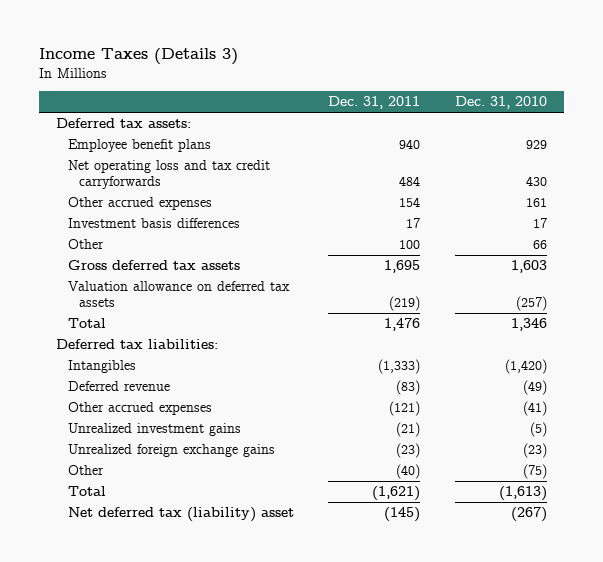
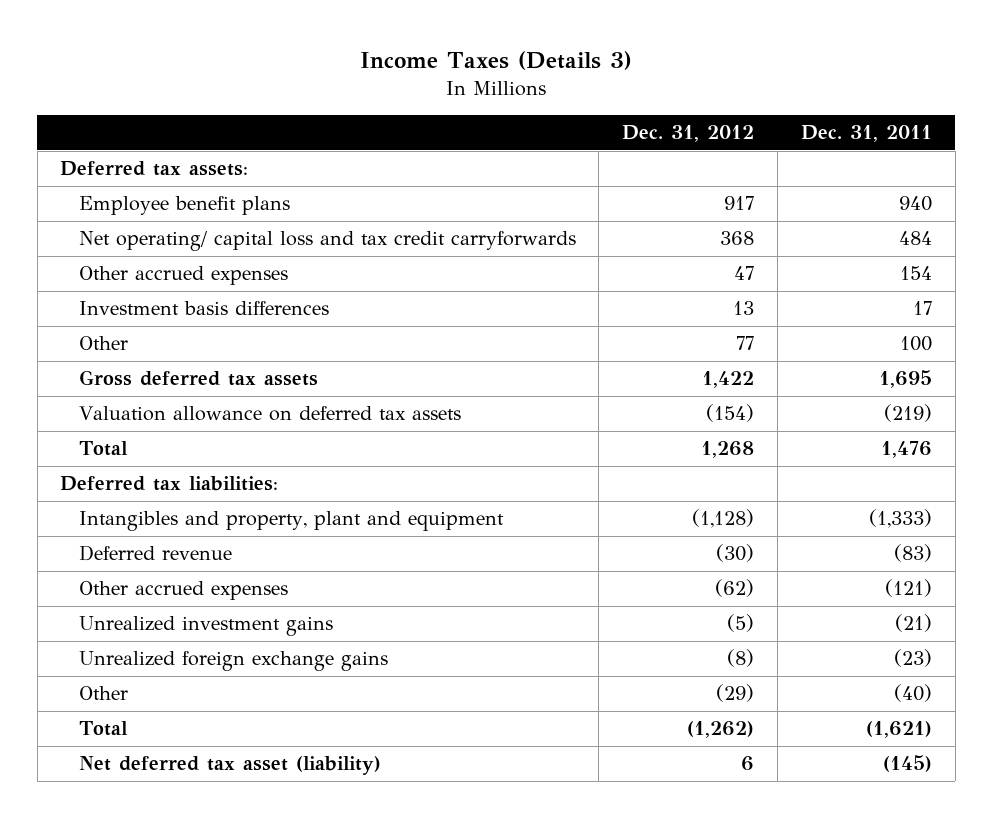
[454,96,547,110] Dec. 31, 2010 -> none
none -> [622,125,755,143] Dec. 31, 2012
[67,160,270,190] Net operating loss and tax credit carryforwards -> [78,231,576,252] Net operating/ capital loss and tax credit carryforwards
[67,360,136,374] Intangibles -> [78,511,504,532] Intangibles and property, plant and equipment
[67,507,294,523] Net deferred tax (liability) asset -> [78,756,381,776] Net deferred tax asset (liability)

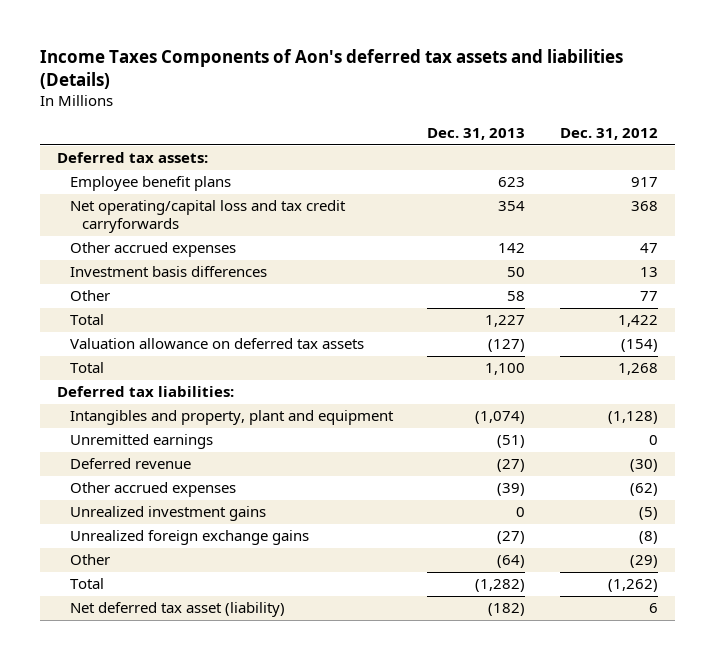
[360,50,633,70] Income Taxes (Details 3) -> [39,48,623,89] Income Taxes Components of Aon's deferred tax assets and liabilities (Details)
[800,125,932,143] Dec. 31, 2011 -> none
none -> [427,127,526,140] Dec. 31, 2013
[78,231,576,252] Net operating/ capital loss and tax credit carryforwards -> [69,200,346,233] Net operating/capital loss and tax credit carryforwards
[78,370,318,387] Gross deferred tax assets -> [69,314,104,326] Total
none -> [69,434,213,450] Unremitted earnings

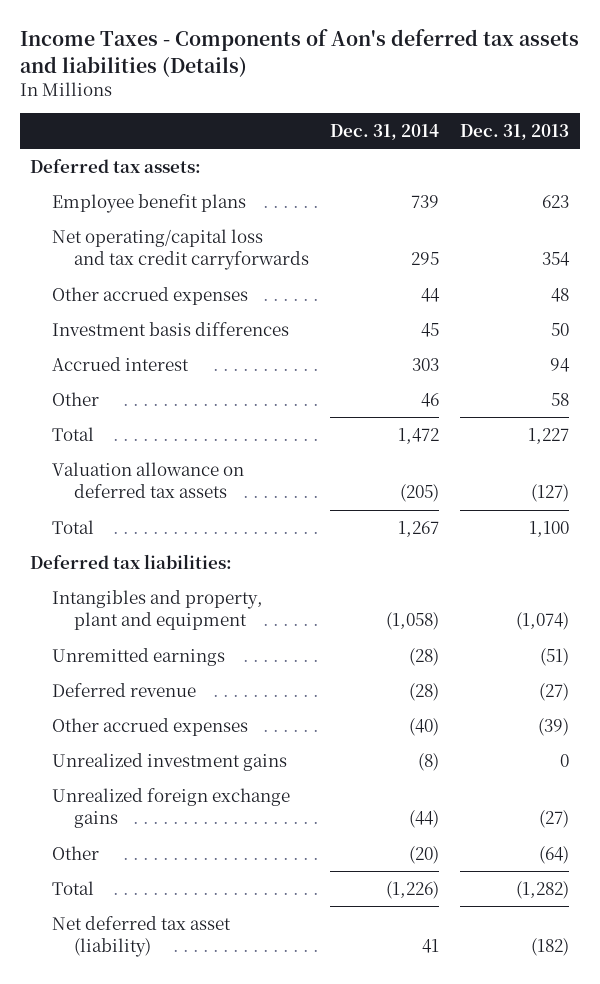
[39,48,623,89] Income Taxes Components of Aon's deferred tax assets and liabilities (Details) -> [19,29,579,77] Income Taxes - Components of Aon's deferred tax assets and liabilities (Details)
[560,127,659,140] Dec. 31, 2012 -> none
none -> [329,123,439,140] Dec. 31, 2014
[498,243,526,254] 142 -> [551,287,570,302] 48
none -> [52,356,190,371] Accrued interest

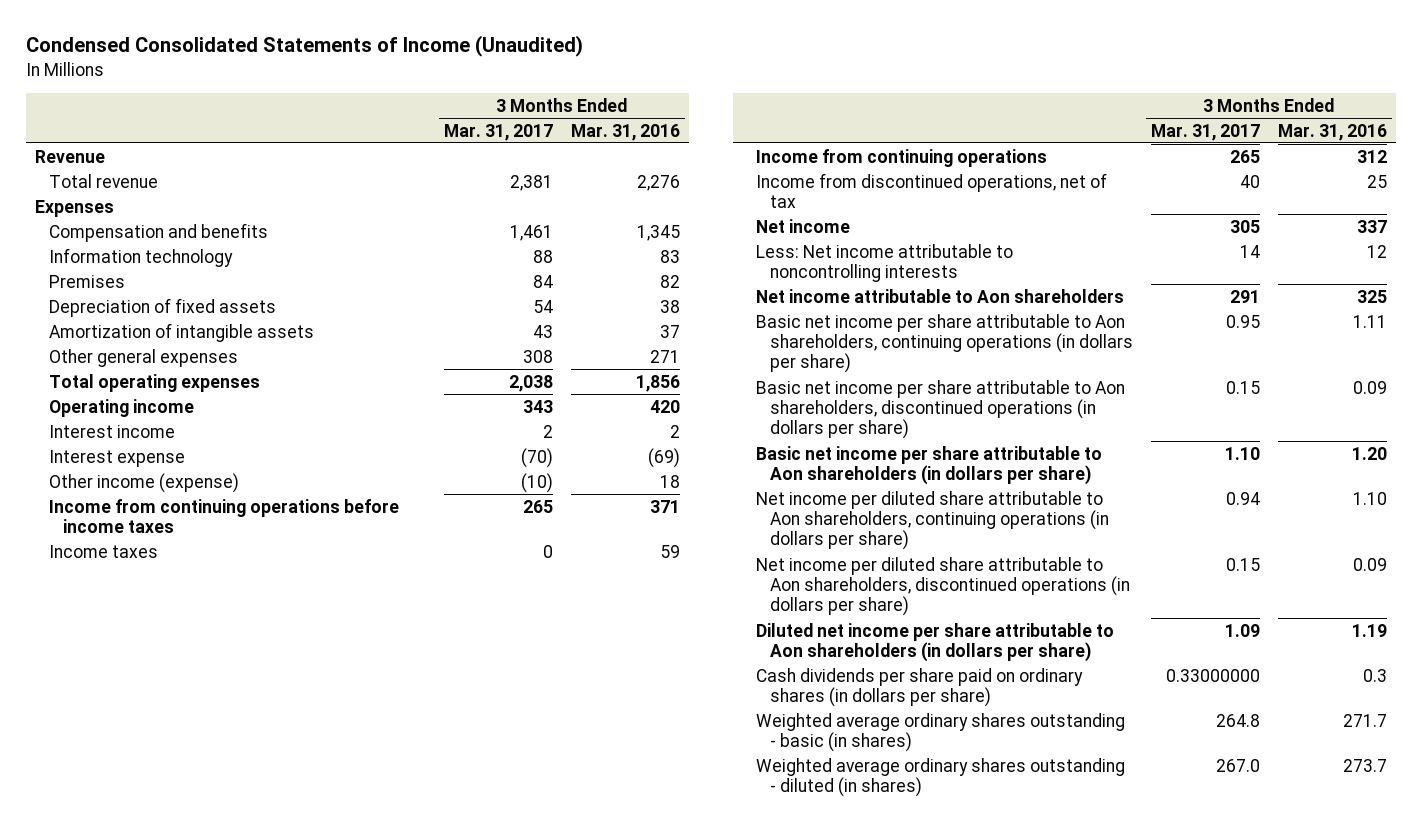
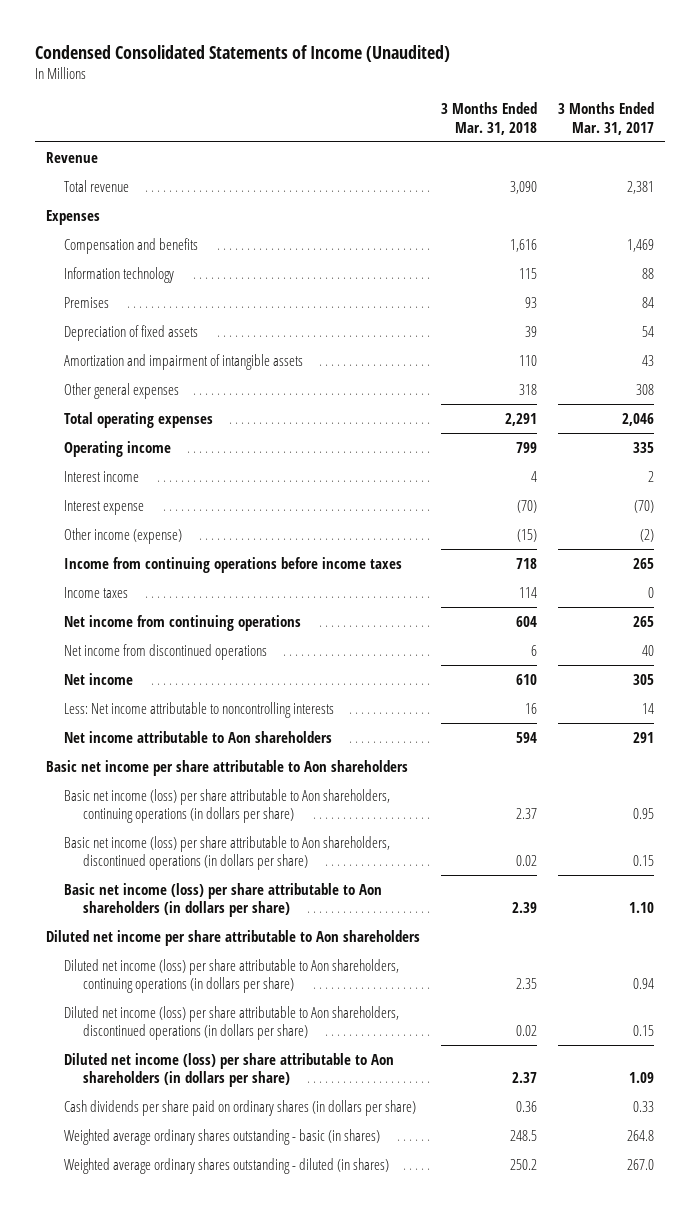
[571,123,681,141] Mar. 31, 2016 -> none
none -> [440,101,537,135] 3 Months Ended Mar. 31, 2018
[509,224,553,241] 1,461 -> [626,238,654,252] 1,469
[48,322,314,342] Amortization of intangible assets -> [64,353,304,370] Amortization and impairment of intangible assets
[508,374,553,392] 2,038 -> [621,412,654,426] 2,046
[522,399,553,413] 343 -> [632,441,654,453] 335
[520,472,553,493] (10) -> [639,528,654,542] (2)
[755,148,1047,167] Income from continuing operations -> [64,614,302,631] Net income from continuing operations
[755,172,1107,208] Income from discontinued operations, net of tax -> [64,643,268,660] Net income from discontinued operations
none -> [45,759,408,776] Basic net income per share attributable to Aon shareholders
[755,313,1133,374] Basic net income per share attributable to Aon shareholders, continuing operations (in dollars per share) -> [64,788,391,824] Basic net income (loss) per share attributable to Aon shareholders, continuing operations (in dollars per share)
[755,379,1125,440] Basic net income per share attributable to Aon shareholders, discontinued operations (in dollars per share) -> [64,835,391,871] Basic net income (loss) per share attributable to Aon shareholders, discontinued operations (in dollars per share)
[755,445,1102,485] Basic net income per share attributable to Aon shareholders (in dollars per share) -> [64,882,383,918] Basic net income (loss) per share attributable to Aon shareholders (in dollars per share)
none -> [45,929,420,946] Diluted net income per share attributable to Aon shareholders
[755,490,1109,551] Net income per diluted share attributable to Aon shareholders, continuing operations (in dollars per share) -> [64,958,400,994] Diluted net income (loss) per share attributable to Aon shareholders, continuing operations (in dollars per share)
[755,556,1130,617] Net income per diluted share attributable to Aon shareholders, discontinued operations (in dollars per share) -> [64,1005,400,1041] Diluted net income (loss) per share attributable to Aon shareholders, discontinued operations (in dollars per share)
[755,622,1114,662] Diluted net income per share attributable to Aon shareholders (in dollars per share) -> [64,1052,395,1088] Diluted net income (loss) per share attributable to Aon shareholders (in dollars per share)
[1165,668,1260,682] 0.33000000 -> [632,1100,654,1112] 0.33

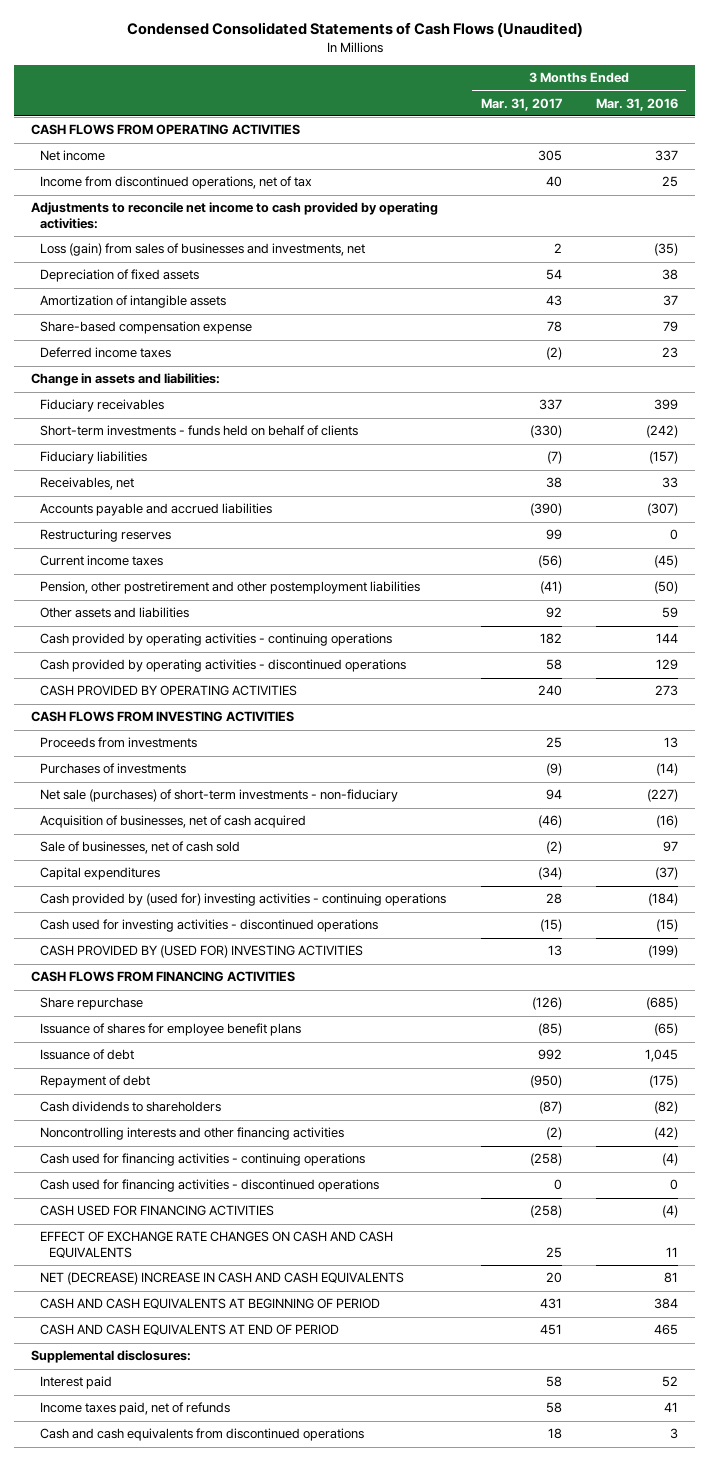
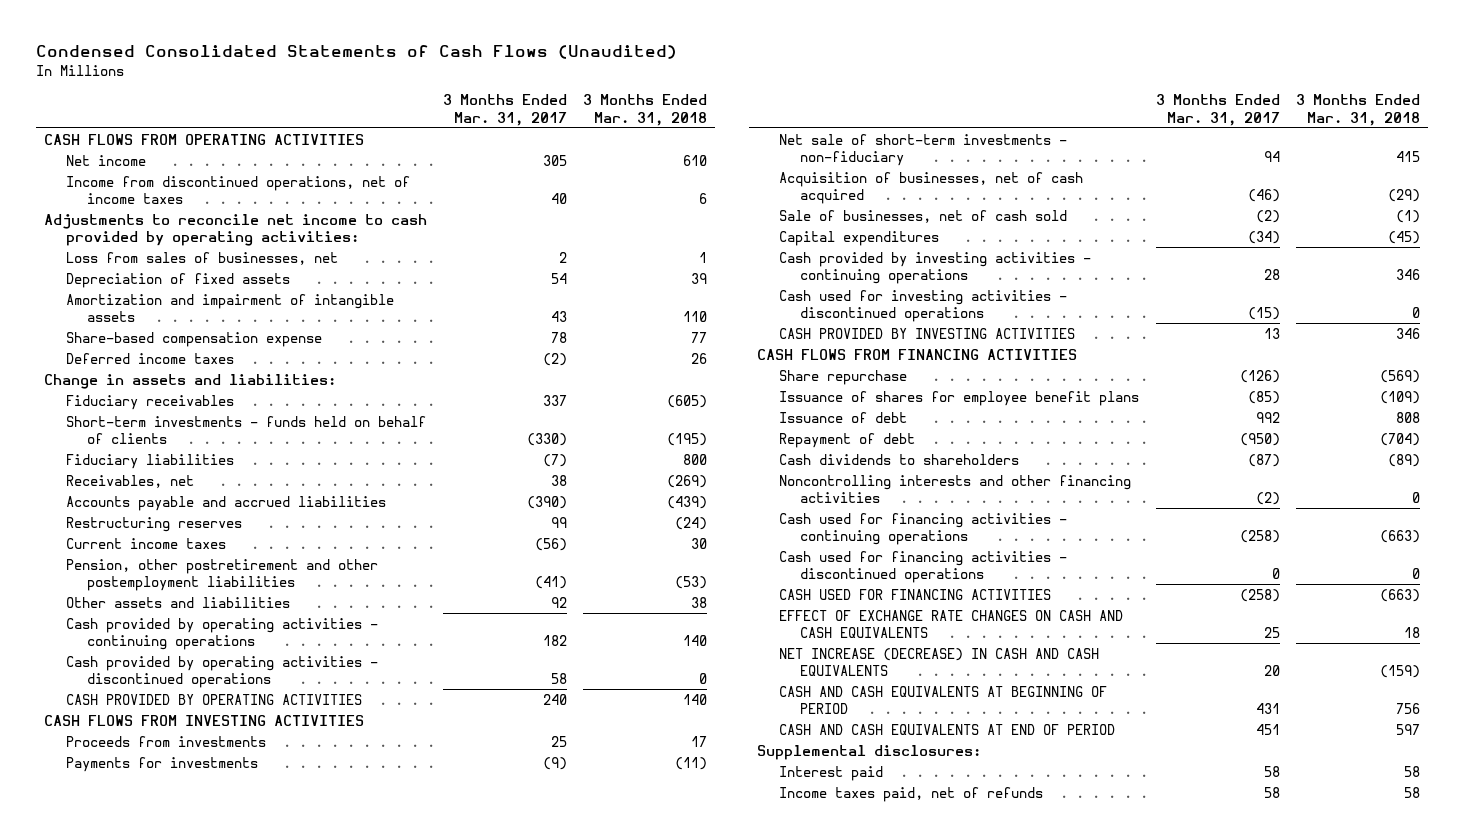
[595,97,678,111] Mar. 31, 2016 -> none
none -> [583,94,708,126] 3 Months Ended Mar. 31, 2018
[40,176,313,190] Income from discontinued operations, net of tax -> [65,175,410,205] Income from discontinued operations, net of income taxes
[40,243,366,257] Loss (gain) from sales of businesses and investments, net -> [65,251,338,265] Loss from sales of businesses, net
[40,295,227,309] Amortization of intangible assets -> [65,293,394,323] Amortization and impairment of intangible assets
[40,763,187,775] Purchases of investments -> [65,756,258,772] Payments for investments
[40,789,399,803] Net sale (purchases) of short-term investments - non-fiduciary -> [778,133,1067,167] Net sale of short-term investments - non-fiduciary
[40,893,447,907] Cash provided by (used for) investing activities - continuing operations -> [778,251,1091,285] Cash provided by investing activities - continuing operations
[40,945,364,959] CASH PROVIDED BY (USED FOR) INVESTING ACTIVITIES -> [778,327,1075,339] CASH PROVIDED BY INVESTING ACTIVITIES
[40,1272,405,1286] NET (DECREASE) INCREASE IN CASH AND CASH EQUIVALENTS -> [778,647,1099,677] NET INCREASE (DECREASE) IN CASH AND CASH EQUIVALENTS
[40,1428,365,1442] Cash and cash equivalents from discontinued operations -> none

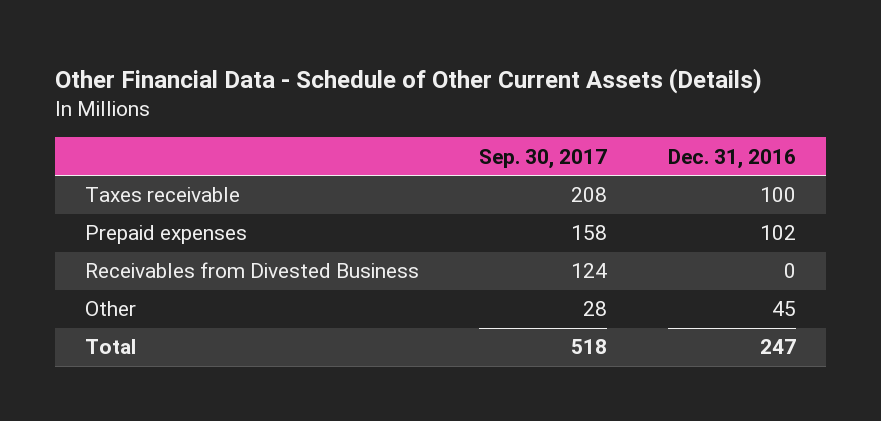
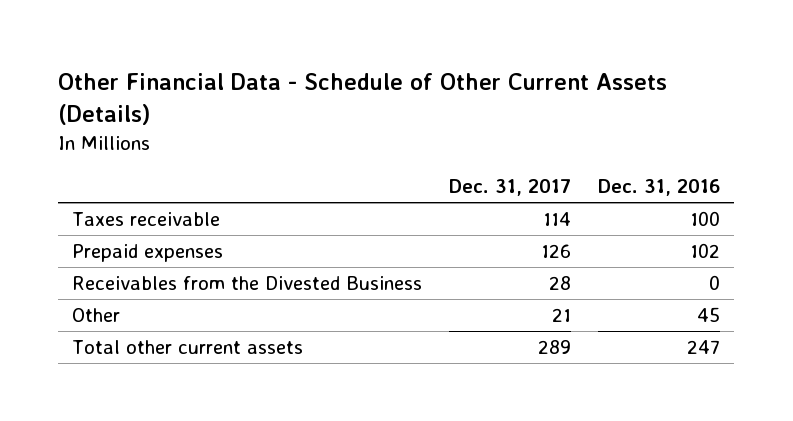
[479,148,608,169] Sep. 30, 2017 -> none
none -> [449,179,572,197] Dec. 31, 2017
[85,262,420,279] Receivables from Divested Business -> [72,276,423,291] Receivables from the Divested Business
[85,339,137,355] Total -> [72,340,304,355] Total other current assets

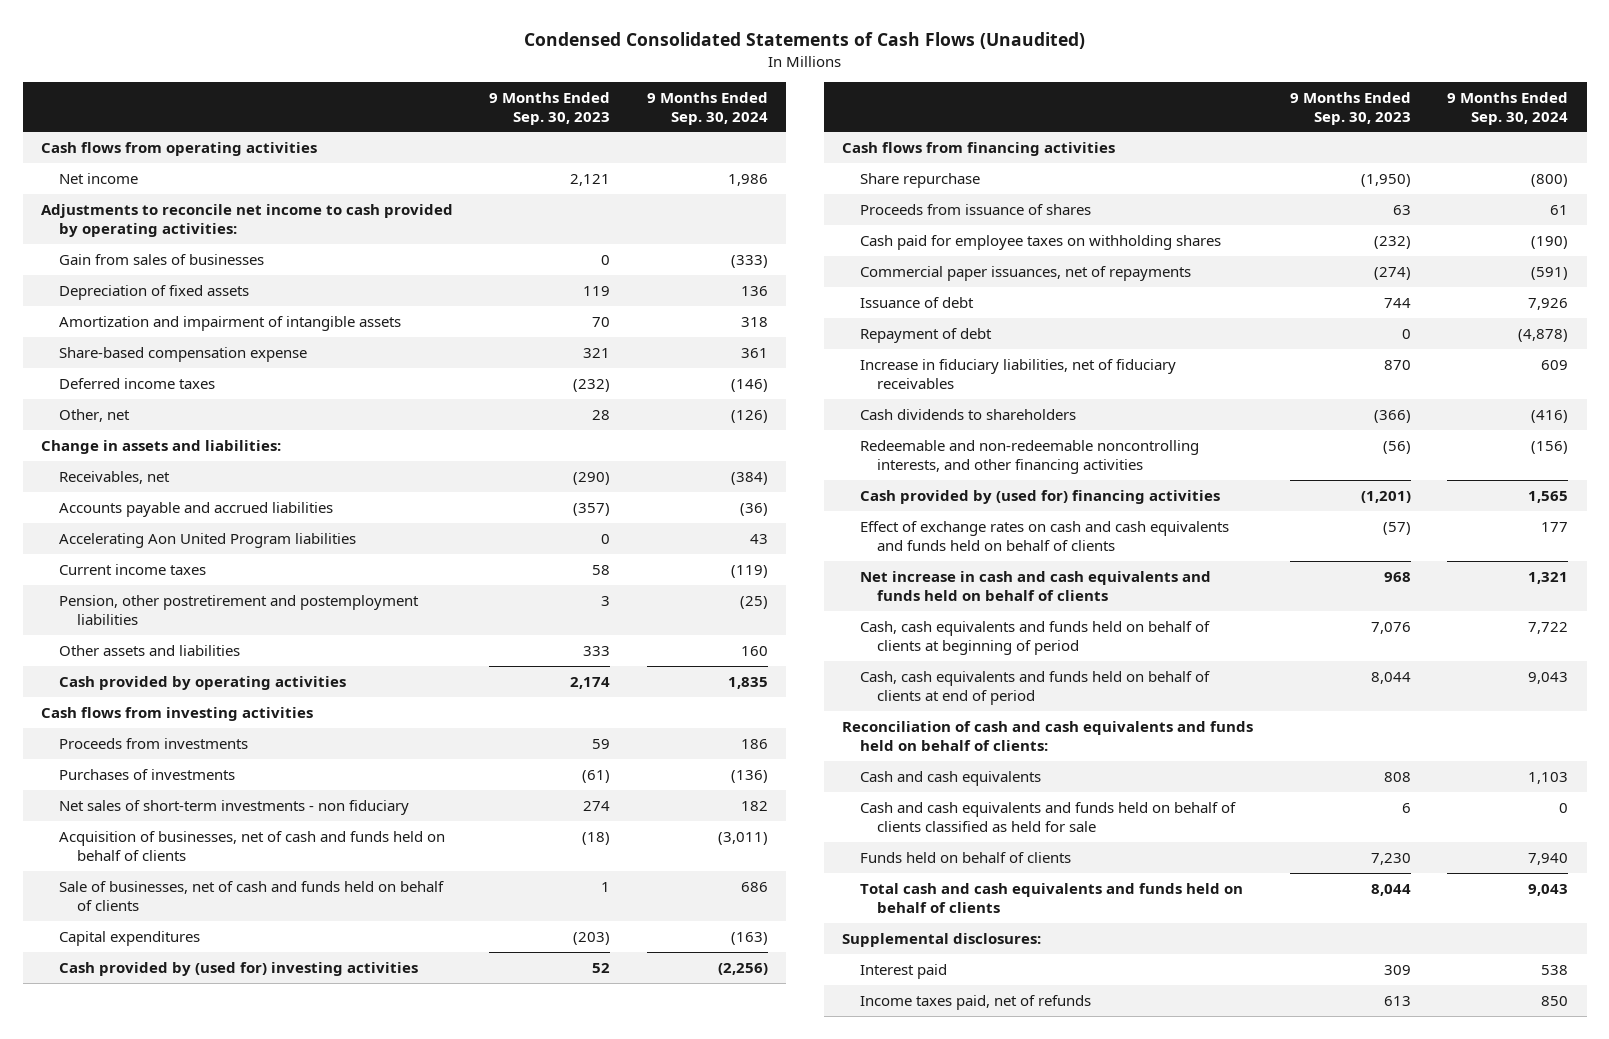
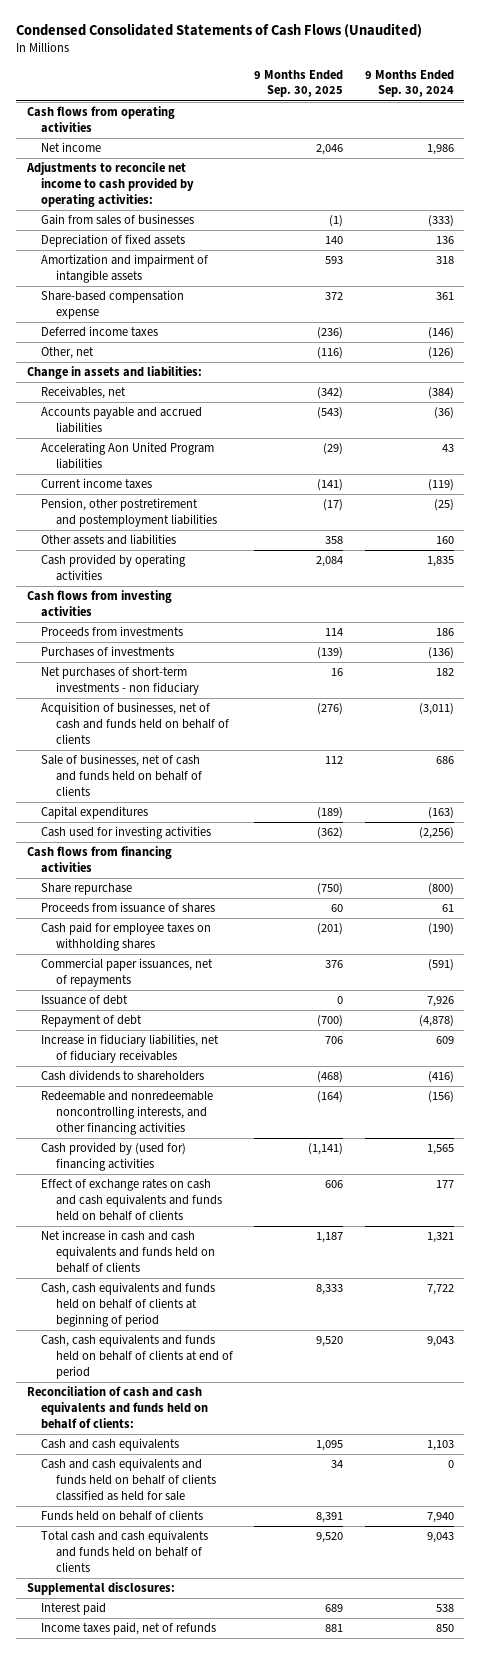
[489,91,611,125] 9 Months Ended Sep. 30, 2023 -> none
none -> [254,69,344,98] 9 Months Ended Sep. 30, 2025
[58,799,409,815] Net sales of short-term investments - non fiduciary -> [41,667,199,695] Net purchases of short-term investments - non fiduciary
[58,961,418,976] Cash provided by (used for) investing activities -> [41,826,212,840] Cash used for investing activities
[859,439,1199,474] Redeemable and non-redeemable noncontrolling interests, and other financing activities -> [41,1091,214,1135] Redeemable and nonredeemable noncontrolling interests, and other financing activities

